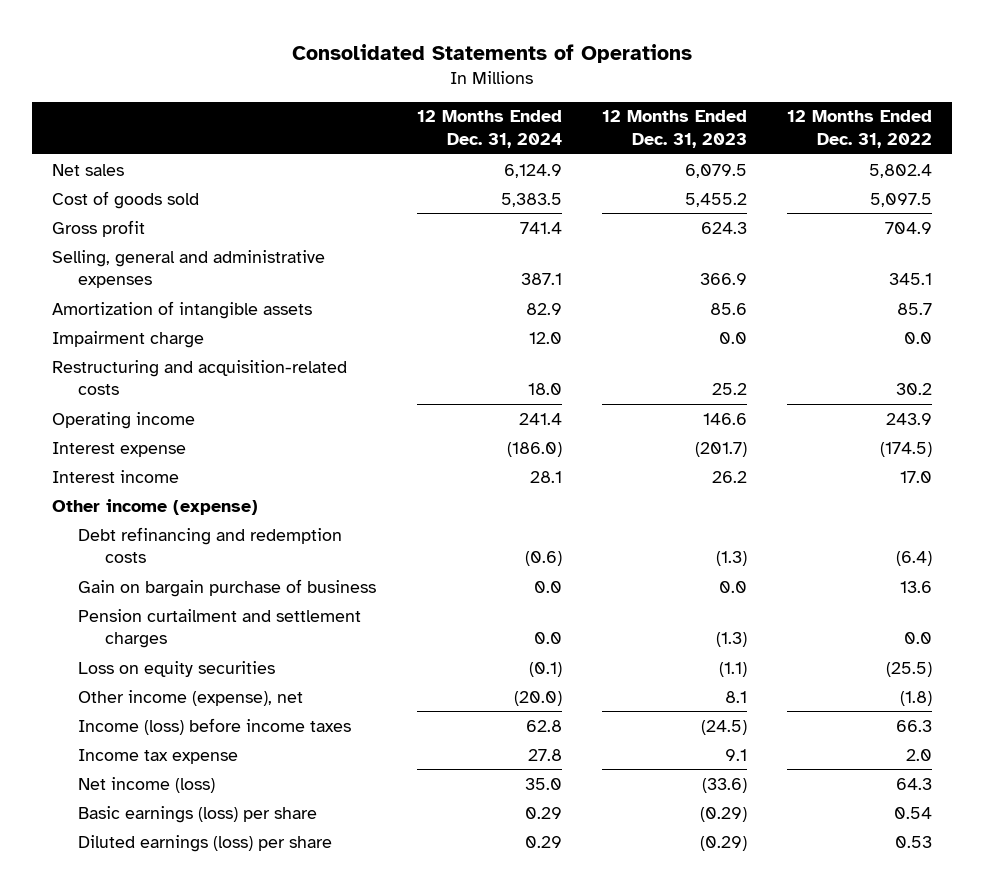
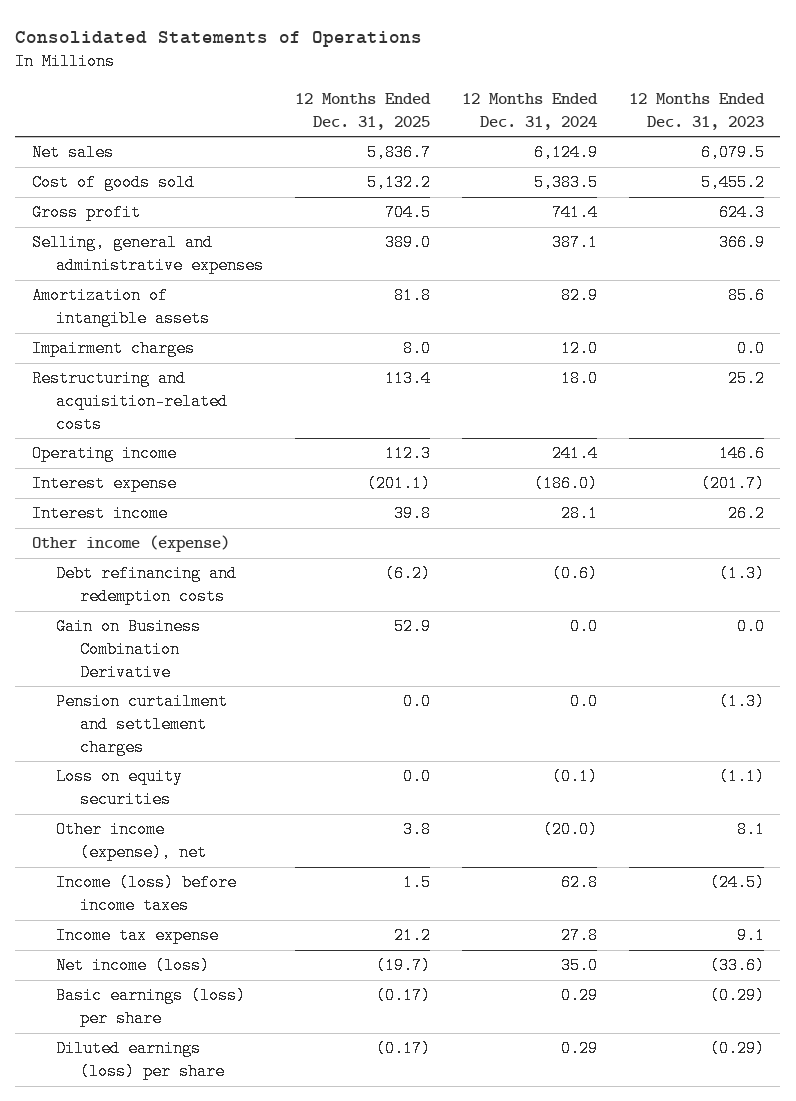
[786,110,932,149] 12 Months Ended Dec. 31, 2022 -> none
none -> [294,93,431,130] 12 Months Ended Dec. 31, 2025
[52,330,205,348] Impairment charge -> [31,340,195,358] Impairment charges
[78,578,377,597] Gain on bargain purchase of business -> none
none -> [55,618,201,681] Gain on Business Combination Derivative

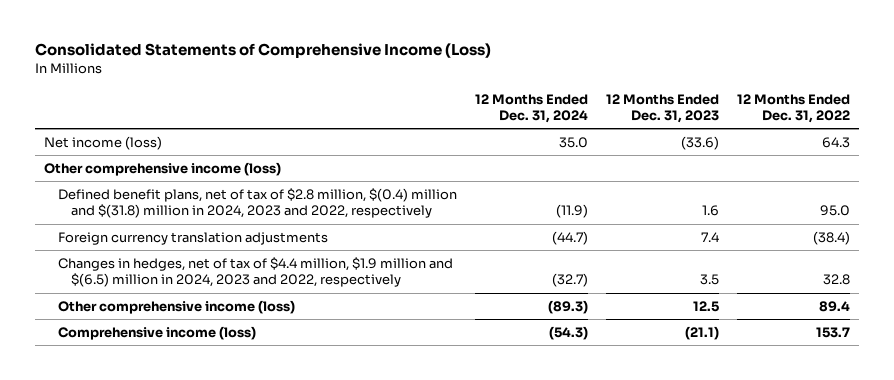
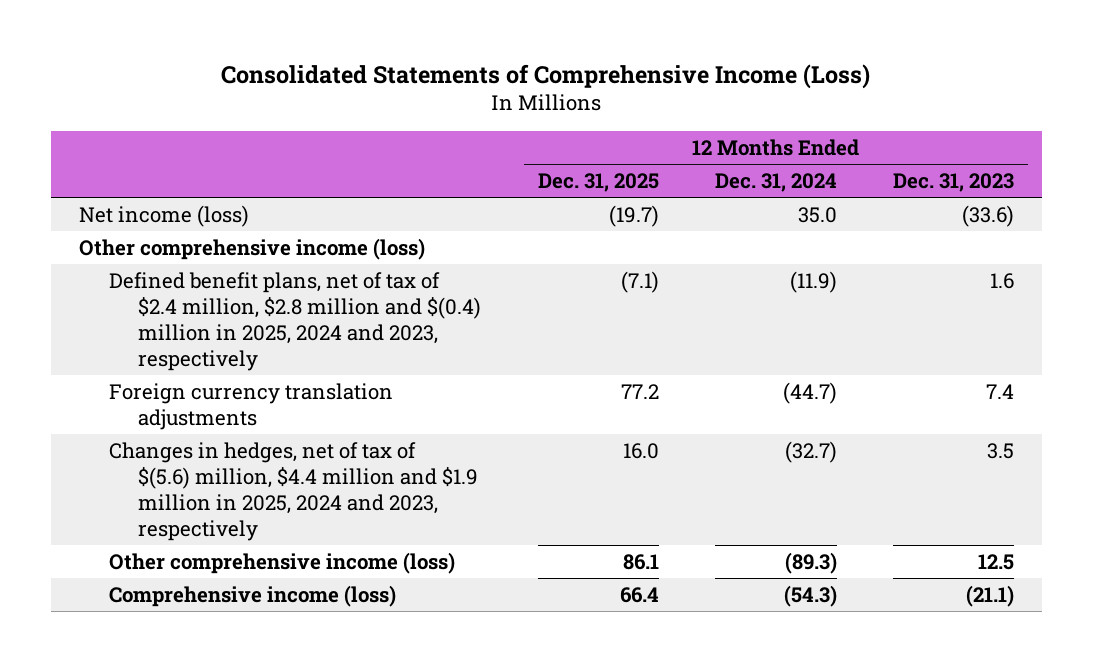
[736,93,850,124] 12 Months Ended Dec. 31, 2022 -> none
none -> [537,173,659,193] Dec. 31, 2025
[57,187,457,219] Defined benefit plans, net of tax of $2.8 million, $(0.4) million and $(31.8) million in 2024, 2023 and 2022, respectively -> [108,271,482,371] Defined benefit plans, net of tax of $2.4 million, $2.8 million and $(0.4) million in 2025, 2024 and 2023, respectively
[57,256,453,288] Changes in hedges, net of tax of $4.4 million, $1.9 million and $(6.5) million in 2024, 2023 and 2022, respectively -> [108,441,479,541] Changes in hedges, net of tax of $(5.6) million, $4.4 million and $1.9 million in 2025, 2024 and 2023, respectively

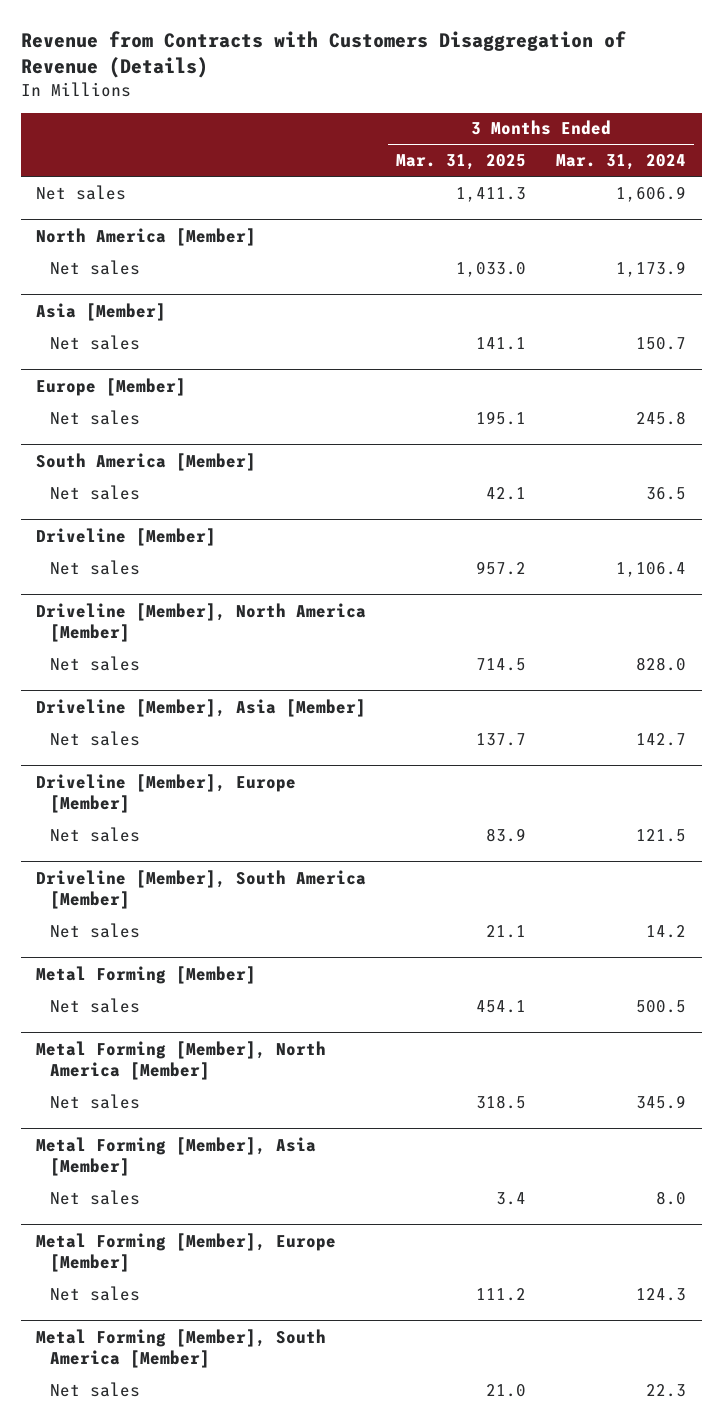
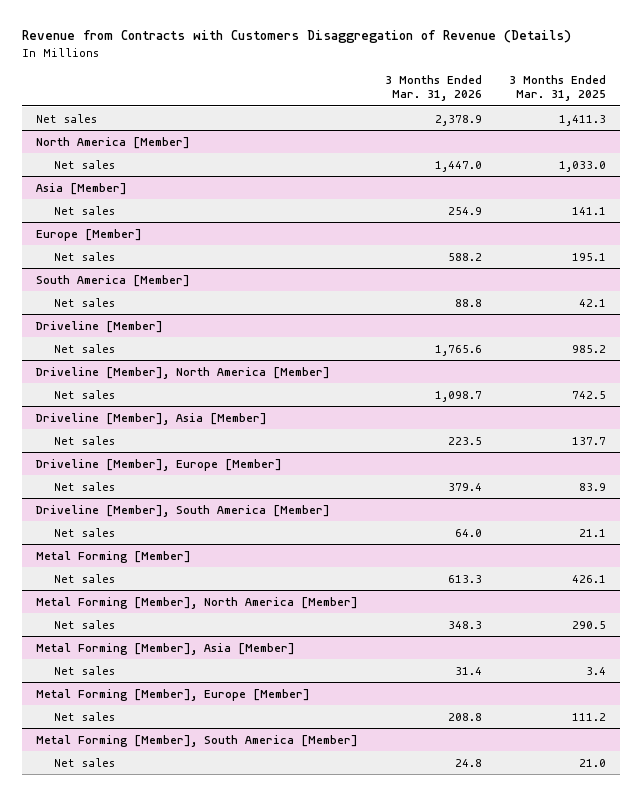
[556,154,687,171] Mar. 31, 2024 -> none
none -> [384,75,482,102] 3 Months Ended Mar. 31, 2026
[476,560,527,575] 957.2 -> [572,344,607,353] 985.2
[476,657,527,671] 714.5 -> [572,390,607,399] 742.5
[476,999,527,1013] 454.1 -> [572,574,607,583] 426.1
[476,1094,527,1109] 318.5 -> [572,620,607,629] 290.5

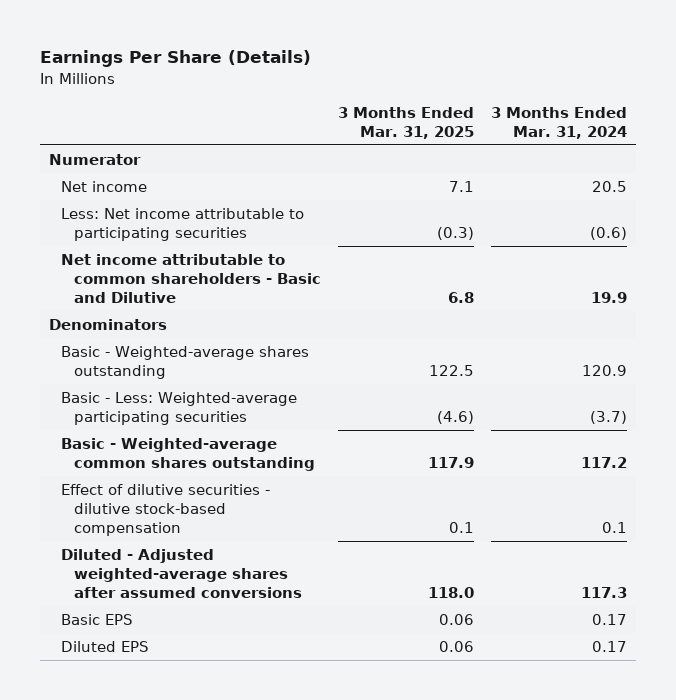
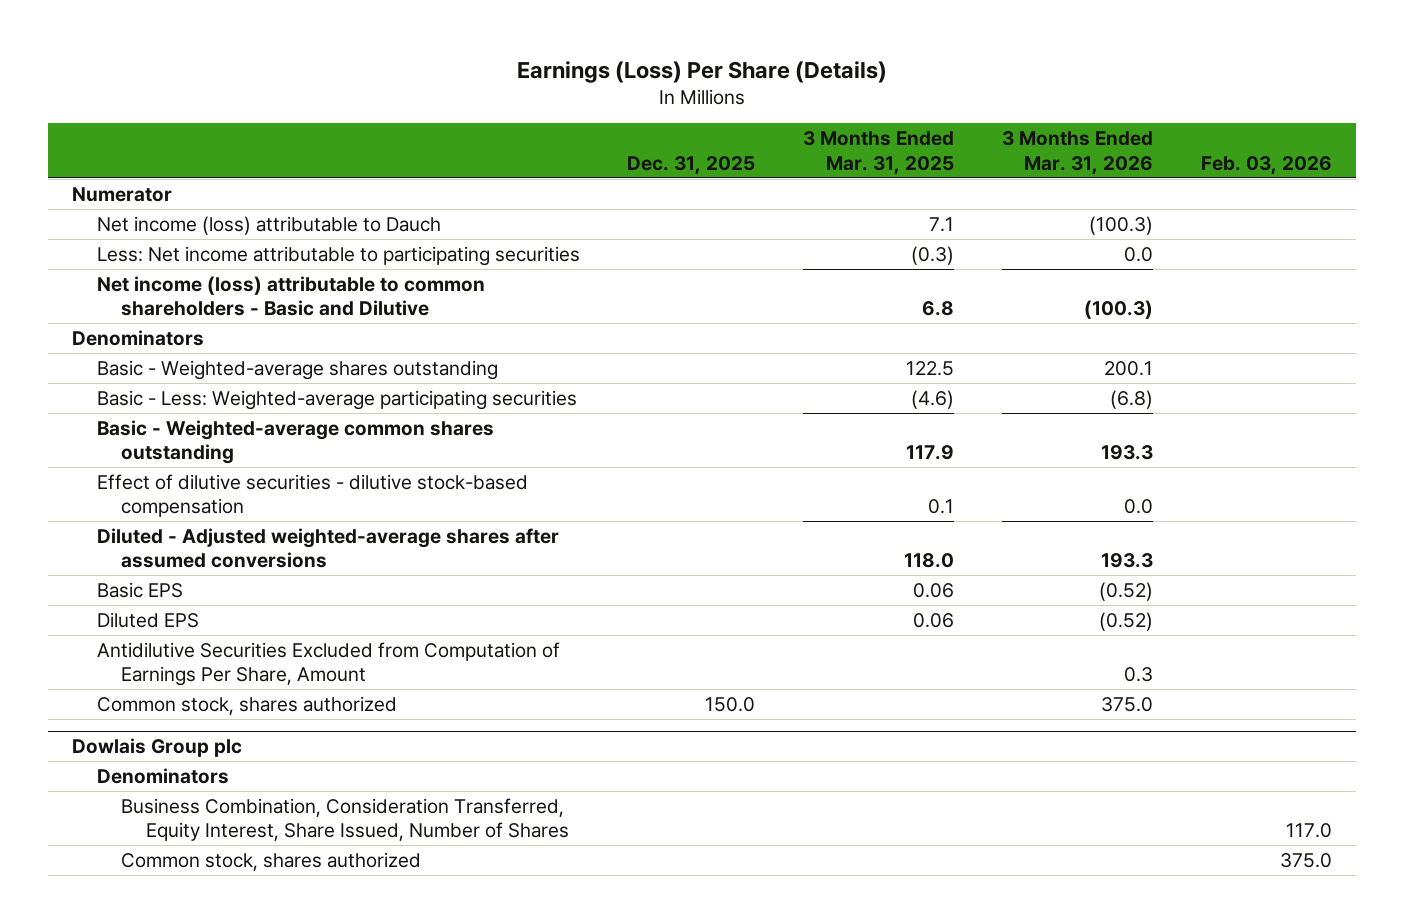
[40,50,312,68] Earnings Per Share (Details) -> [517,60,888,83] Earnings (Loss) Per Share (Details)
[491,106,628,139] 3 Months Ended Mar. 31, 2024 -> none
none -> [627,155,756,175] Dec. 31, 2025
none -> [1002,131,1154,175] 3 Months Ended Mar. 31, 2026
none -> [1201,155,1333,175] Feb. 03, 2026
[61,181,148,193] Net income -> [96,215,441,235] Net income (loss) attributable to Dauch
[61,254,321,303] Net income attributable to common shareholders - Basic and Dilutive -> [96,275,485,317] Net income (loss) attributable to common shareholders - Basic and Dilutive
none -> [96,641,560,687] Antidilutive Securities Excluded from Computation of Earnings Per Share, Amount
none -> [96,695,397,715] Common stock, shares authorized
none -> [71,737,242,757] Dowlais Group plc
none -> [96,767,229,784] Denominators
none -> [121,797,570,842] Business Combination, Consideration Transferred, Equity Interest, Share Issued, Number of Shares
none -> [121,851,422,871] Common stock, shares authorized

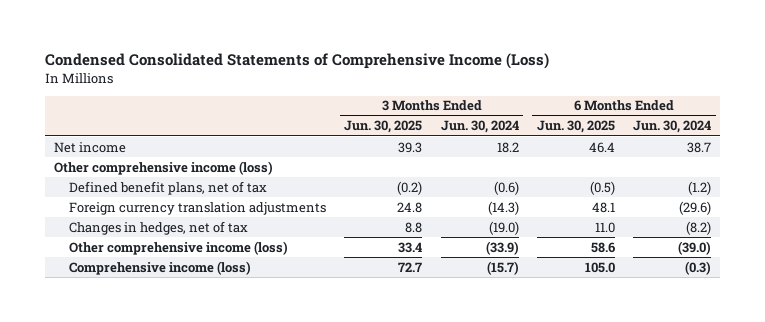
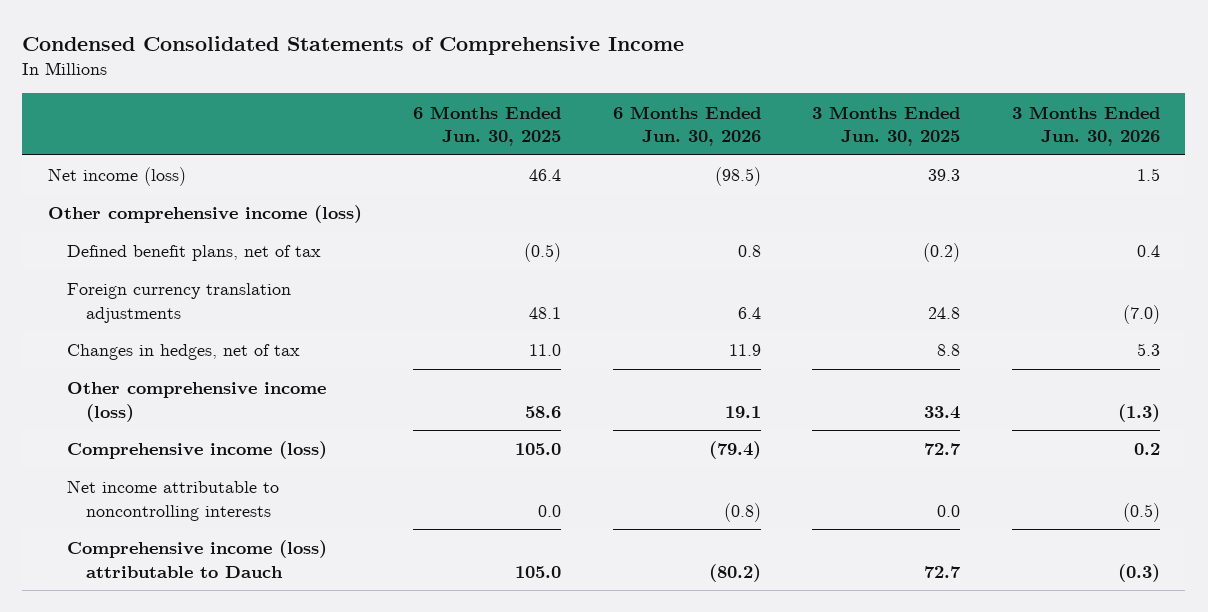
[44,52,549,69] Condensed Consolidated Statements of Comprehensive Income (Loss) -> [22,35,685,55] Condensed Consolidated Statements of Comprehensive Income
[440,120,519,134] Jun. 30, 2024 -> none
[633,120,712,134] Jun. 30, 2024 -> none
none -> [612,105,761,147] 6 Months Ended Jun. 30, 2026
none -> [1011,105,1160,147] 3 Months Ended Jun. 30, 2026
[53,141,126,153] Net income -> [48,167,187,187] Net income (loss)
none -> [67,480,280,521] Net income attributable to noncontrolling interests
none -> [67,540,328,578] Comprehensive income (loss) attributable to Dauch

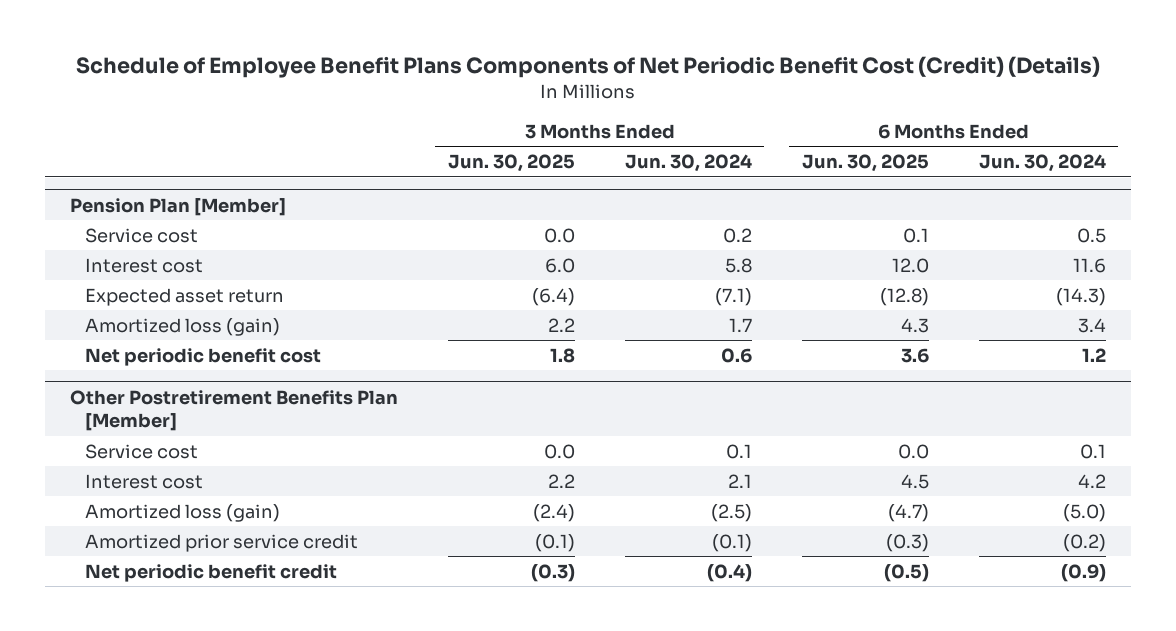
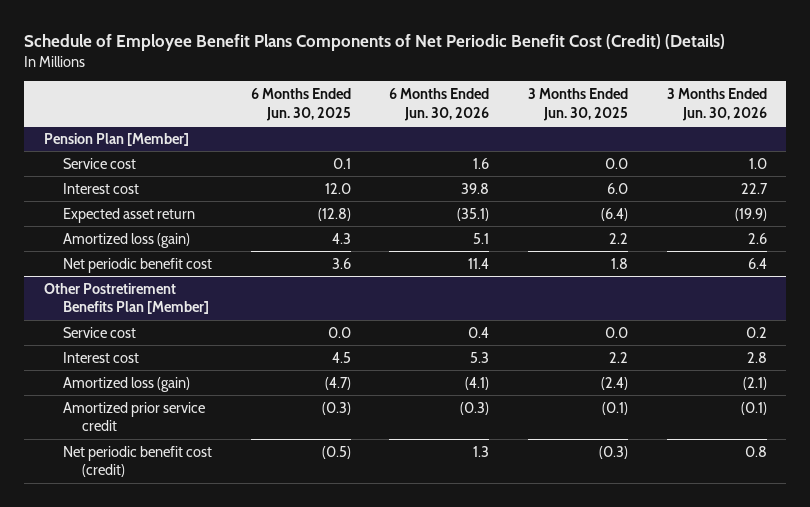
[624,154,752,173] Jun. 30, 2024 -> none
[978,154,1106,173] Jun. 30, 2024 -> none
none -> [389,88,490,121] 6 Months Ended Jun. 30, 2026
none -> [666,88,767,121] 3 Months Ended Jun. 30, 2026
[85,563,338,582] Net periodic benefit credit -> [62,445,212,478] Net periodic benefit cost (credit)

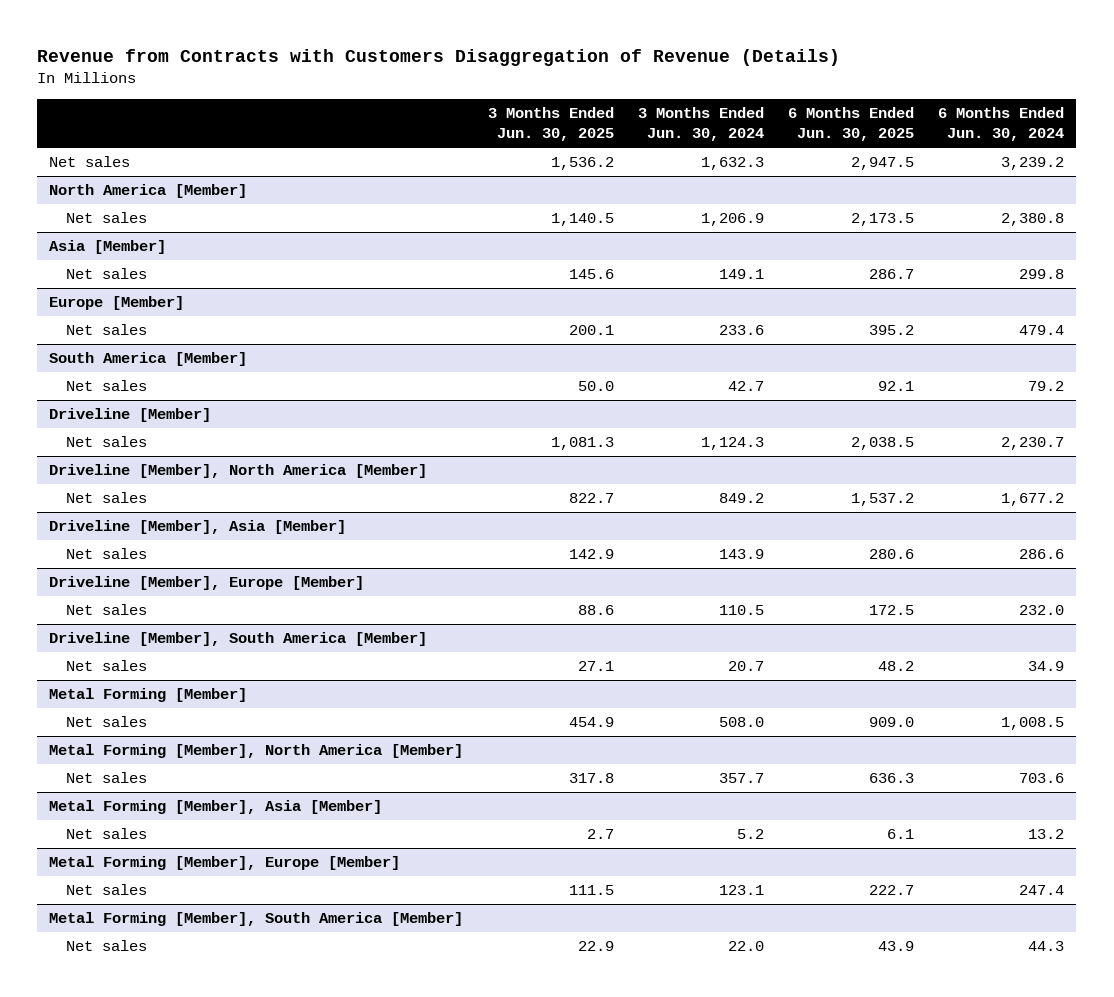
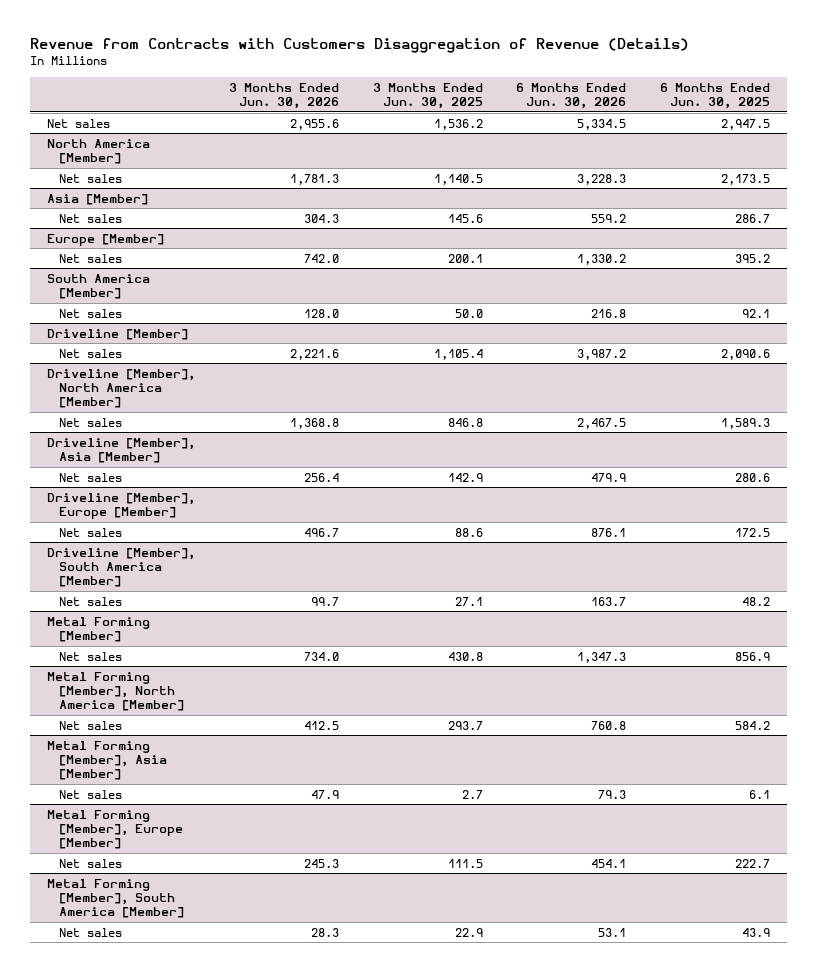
[637,106,764,142] 3 Months Ended Jun. 30, 2024 -> none
[938,106,1065,142] 6 Months Ended Jun. 30, 2024 -> none
none -> [228,83,339,110] 3 Months Ended Jun. 30, 2026
none -> [516,83,627,110] 6 Months Ended Jun. 30, 2026
[550,437,614,451] 1,081.3 -> [433,348,483,360] 1,105.4
[850,437,914,451] 2,038.5 -> [721,348,771,360] 2,090.6
[568,493,614,504] 822.7 -> [447,417,483,427] 846.8
[850,493,914,507] 1,537.2 -> [721,417,771,429] 1,589.3
[568,717,614,728] 454.9 -> [447,651,483,661] 430.8
[868,717,914,728] 909.0 -> [735,651,771,661] 856.9
[568,773,614,784] 317.8 -> [447,720,483,730] 293.7
[868,773,914,784] 636.3 -> [735,720,771,730] 584.2

